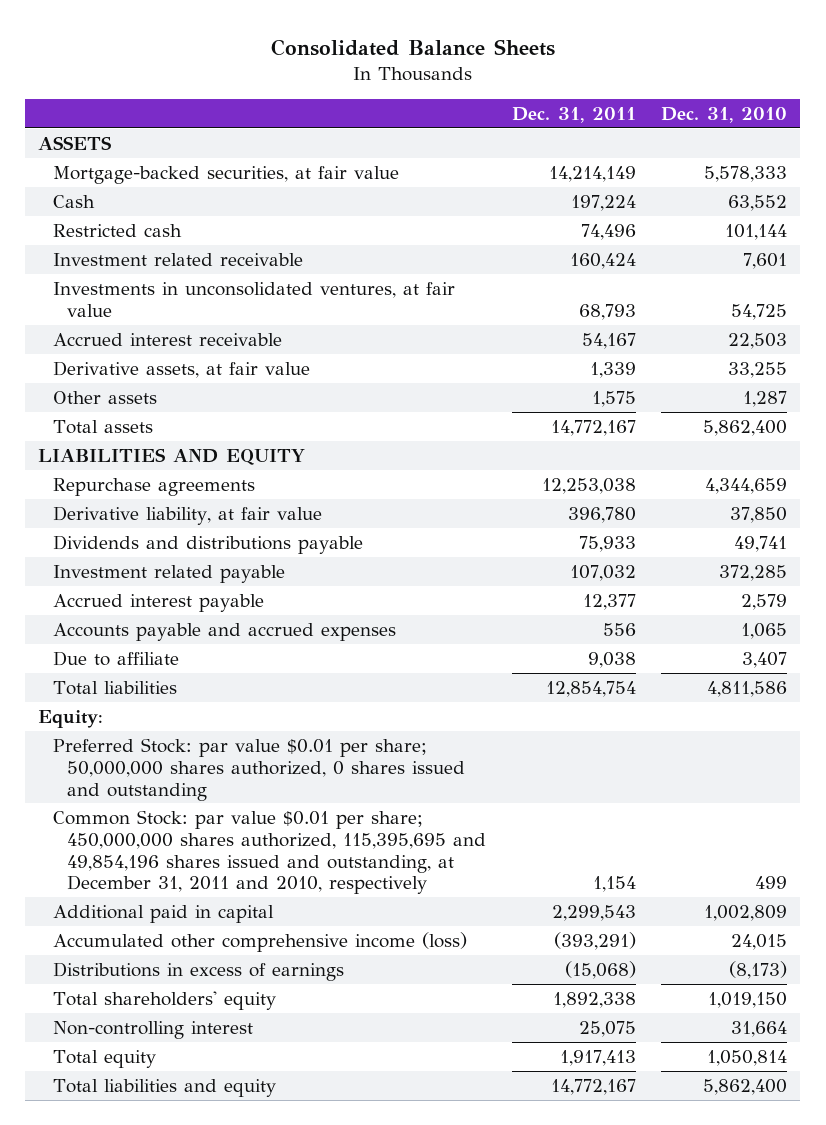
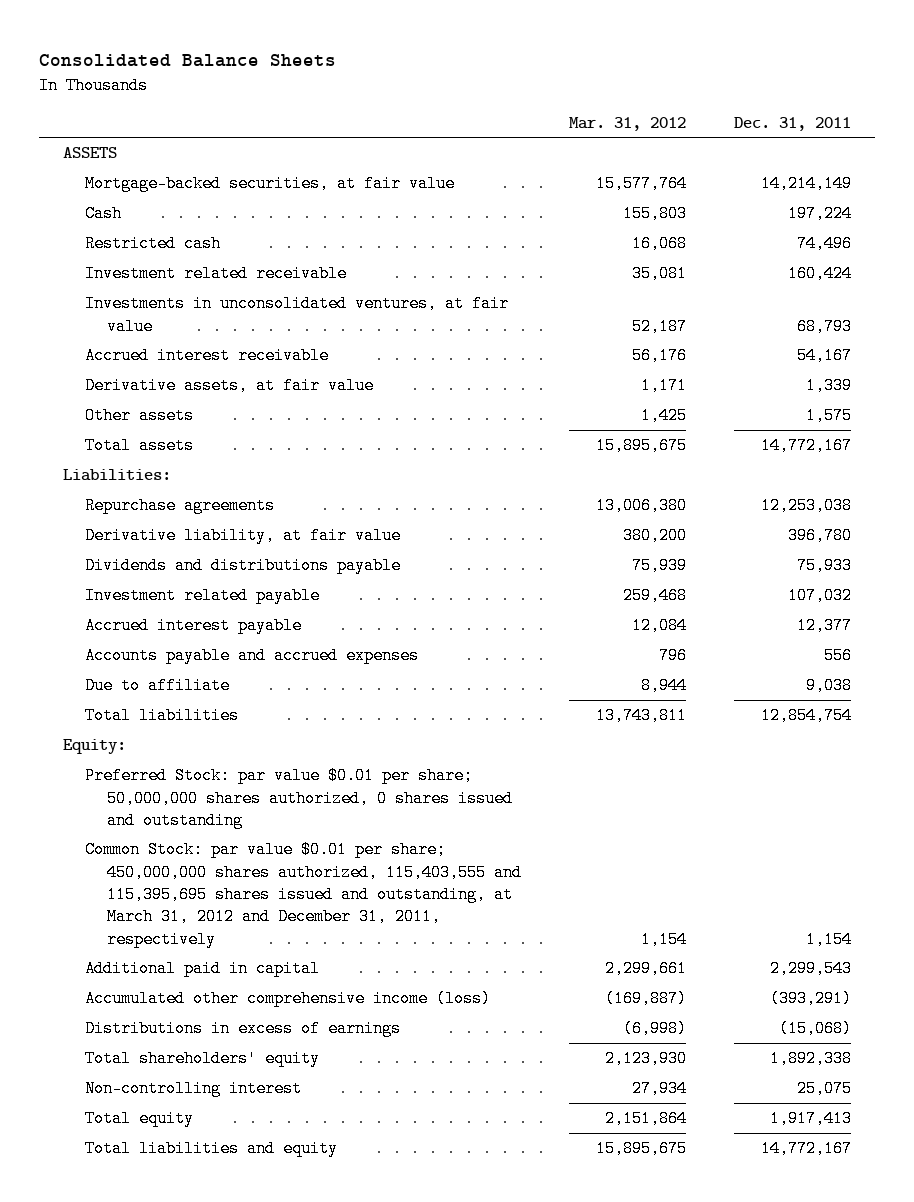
[661,106,788,123] Dec. 31, 2010 -> none
none -> [568,116,686,131] Mar. 31, 2012
[38,447,306,465] LIABILITIES AND EQUITY -> none
none -> [62,469,171,482] Liabilities:
[52,809,487,895] Common Stock: par value $0.01 per share; 450,000,000 shares authorized, 115,395,695 and 49,854,196 shares issued and outstanding, at December 31, 2011 and 2010, respectively -> [84,841,522,948] Common Stock: par value $0.01 per share; 450,000,000 shares authorized, 115,403,555 and 115,395,695 shares issued and outstanding, at March 31, 2012 and December 31, 2011, respectively

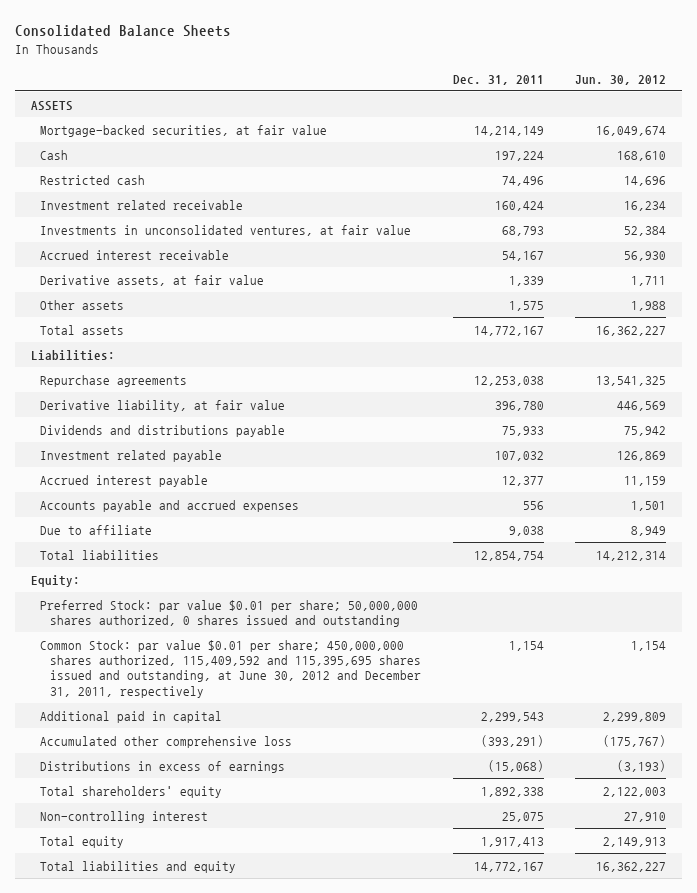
[568,116,686,131] Mar. 31, 2012 -> none
none -> [575,74,667,85] Jun. 30, 2012
[84,841,522,948] Common Stock: par value $0.01 per share; 450,000,000 shares authorized, 115,403,555 and 115,395,695 shares issued and outstanding, at March 31, 2012 and December 31, 2011, respectively -> [40,639,422,698] Common Stock: par value $0.01 per share; 450,000,000 shares authorized, 115,409,592 and 115,395,695 shares issued and outstanding, at June 30, 2012 and December 31, 2011, respectively
[84,990,491,1008] Accumulated other comprehensive income (loss) -> [40,735,293,748] Accumulated other comprehensive loss

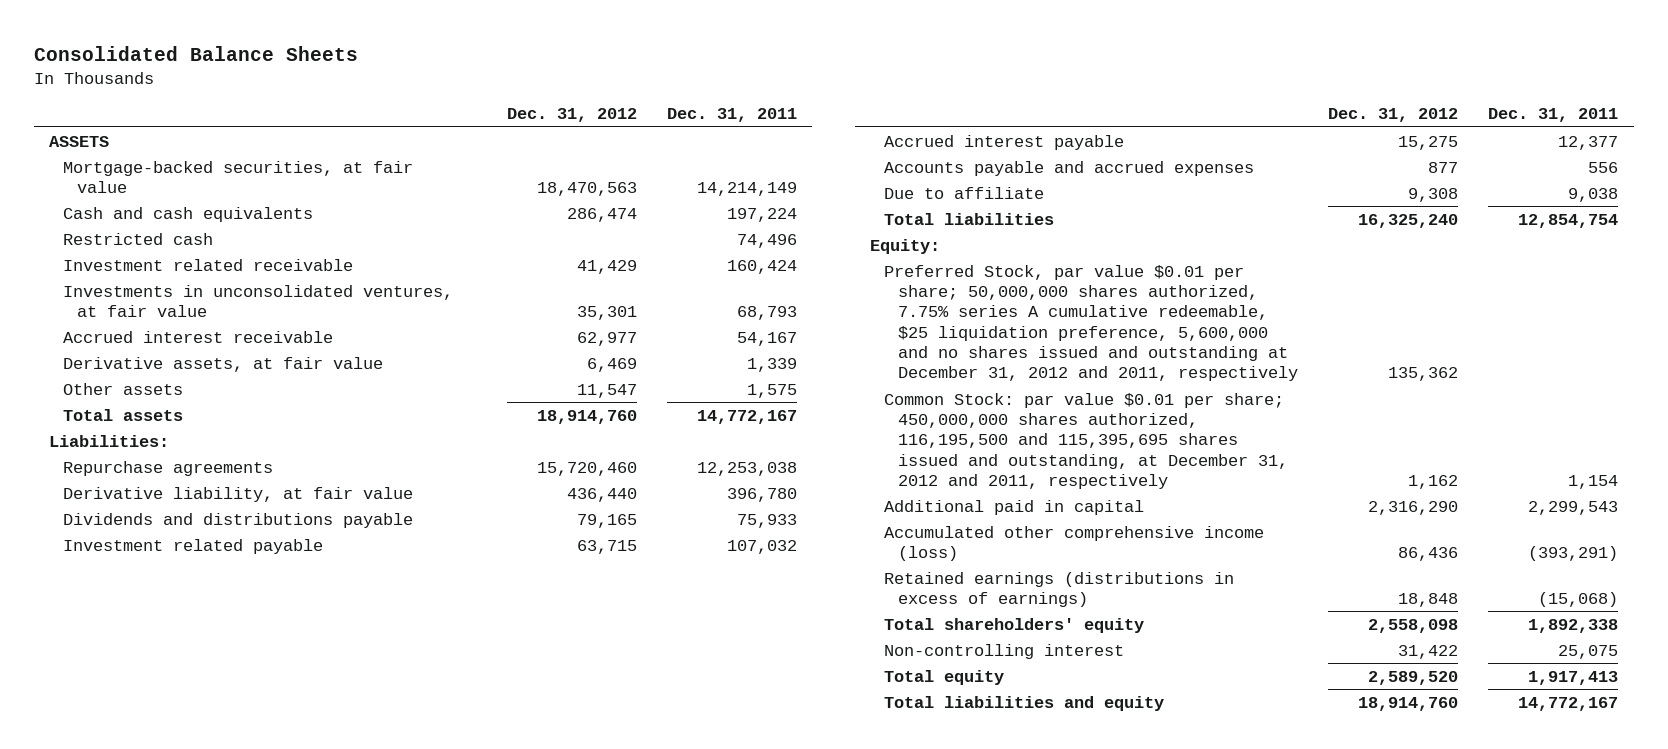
[575,74,667,85] Jun. 30, 2012 -> none
none -> [507,108,638,123] Dec. 31, 2012
[40,149,69,160] Cash -> [63,206,314,222] Cash and cash equivalents
[40,599,419,628] Preferred Stock: par value $0.01 per share; 50,000,000 shares authorized, 0 shares issued and outstanding -> [884,264,1299,382] Preferred Stock, par value $0.01 per share; 50,000,000 shares authorized, 7.75% series A cumulative redeemable, $25 liquidation preference, 5,600,000 and no shares issued and outstanding at December 31, 2012 and 2011, respectively
[40,639,422,698] Common Stock: par value $0.01 per share; 450,000,000 shares authorized, 115,409,592 and 115,395,695 shares issued and outstanding, at June 30, 2012 and December 31, 2011, respectively -> [884,392,1289,489] Common Stock: par value $0.01 per share; 450,000,000 shares authorized, 116,195,500 and 115,395,695 shares issued and outstanding, at December 31, 2012 and 2011, respectively
[40,735,293,748] Accumulated other comprehensive loss -> [884,525,1265,561] Accumulated other comprehensive income (loss)
[40,760,286,773] Distributions in excess of earnings -> [884,571,1235,607] Retained earnings (distributions in excess of earnings)

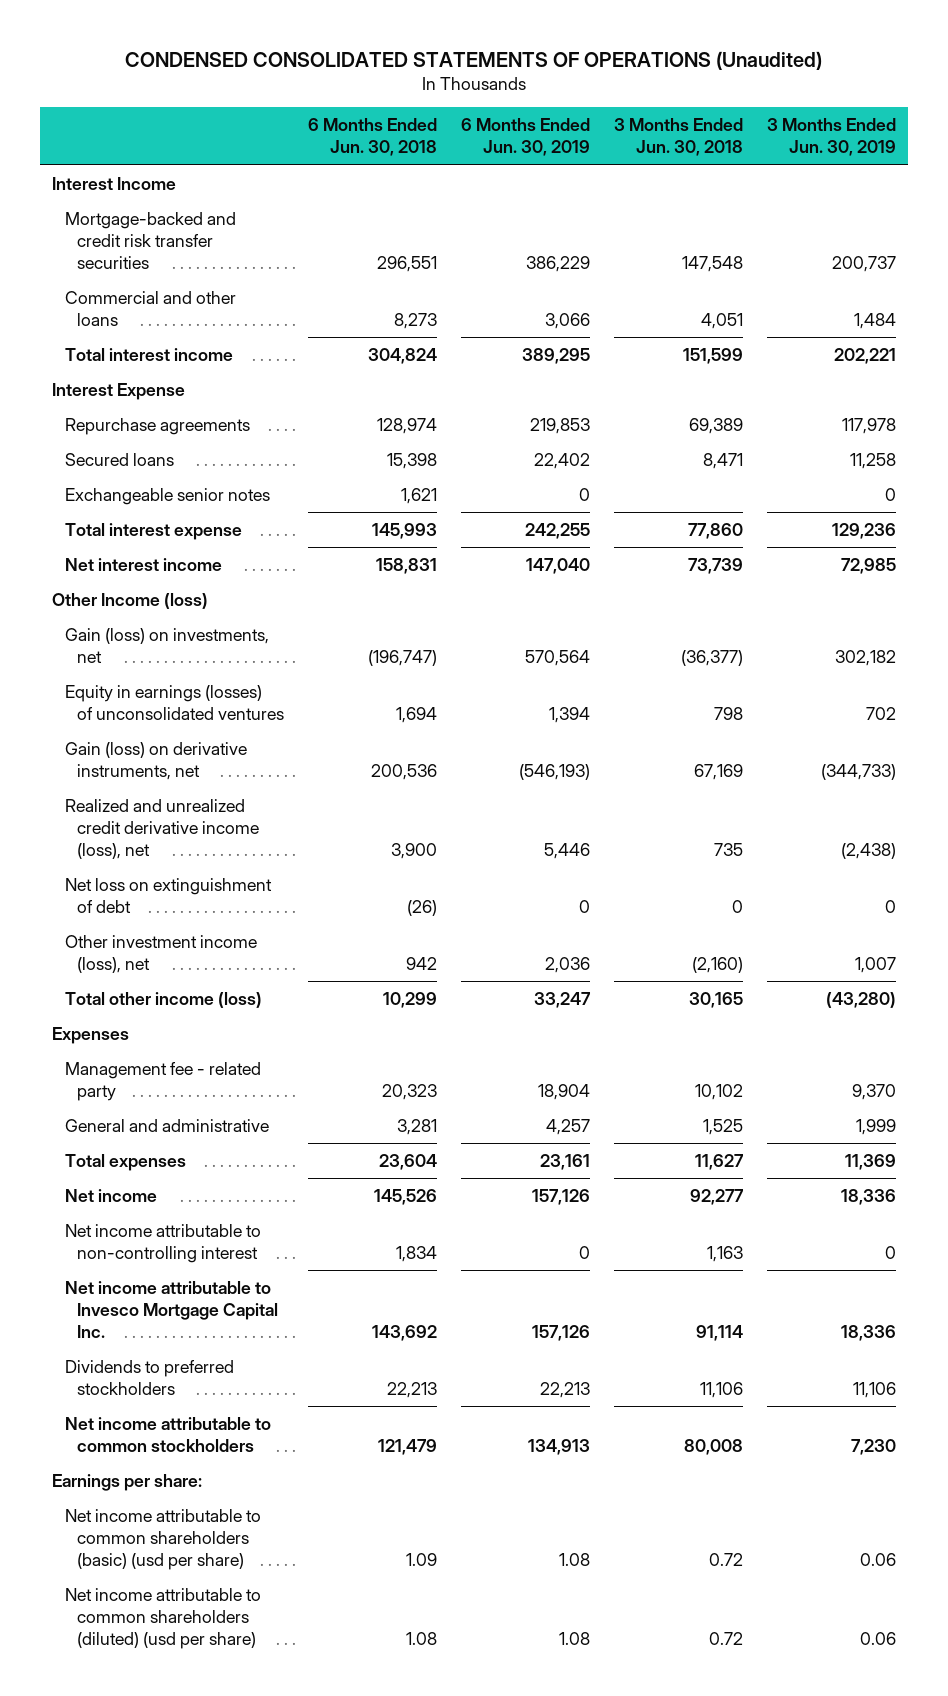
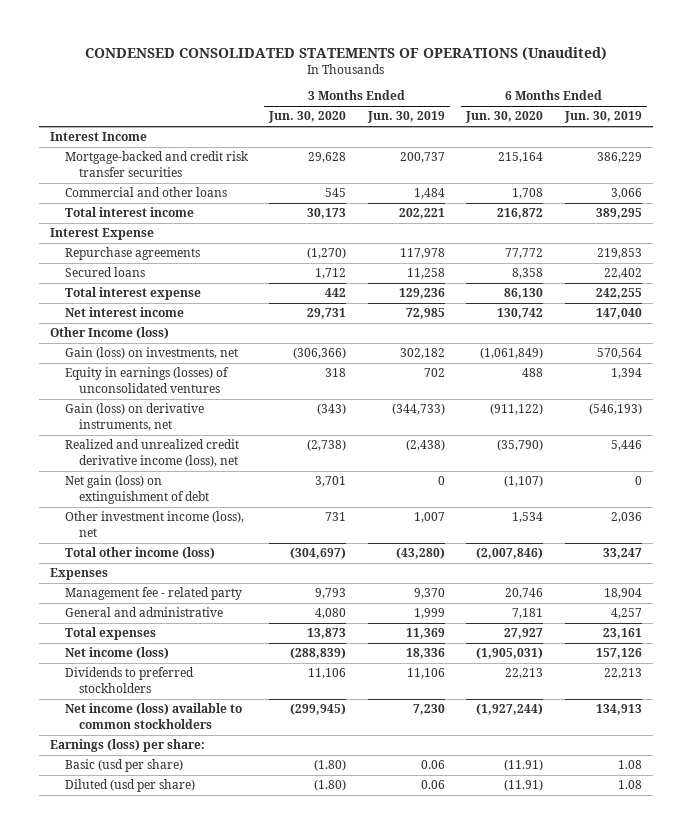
[308,118,438,157] 6 Months Ended Jun. 30, 2018 -> none
[614,118,744,157] 3 Months Ended Jun. 30, 2018 -> none
none -> [268,111,347,124] Jun. 30, 2020
none -> [465,111,544,124] Jun. 30, 2020
[64,487,270,505] Exchangeable senior notes -> none
[64,877,272,913] Net loss on extinguishment of debt -> [64,475,210,504] Net gain (loss) on extinguishment of debt
[64,1188,157,1202] Net income -> none
[64,1223,261,1263] Net income attributable to non-controlling interest -> none
[64,1280,279,1338] Net income attributable to Invesco Mortgage Capital Inc. -> [64,647,169,660] Net income (loss)
[64,1416,271,1452] Net income attributable to common stockholders -> [64,703,242,729] Net income (loss) available to common stockholders
[51,1473,202,1491] Earnings per share: -> [49,739,205,753] Earnings (loss) per share:
[64,1508,261,1570] Net income attributable to common shareholders (basic) (usd per share) -> [64,759,183,773] Basic (usd per share)
[64,1587,261,1649] Net income attributable to common shareholders (diluted) (usd per share) -> [64,779,195,793] Diluted (usd per share)

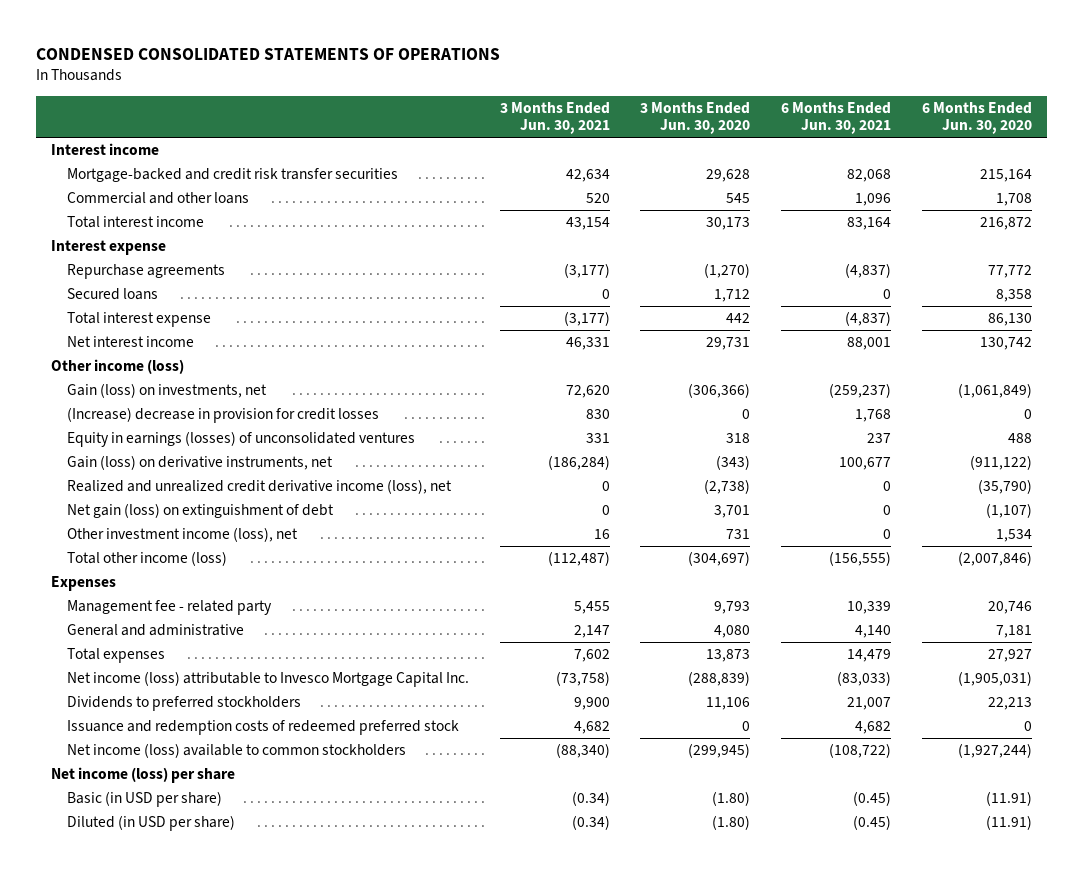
[84,46,607,60] CONDENSED CONSOLIDATED STATEMENTS OF OPERATIONS (Unaudited) -> [35,47,500,60] CONDENSED CONSOLIDATED STATEMENTS OF OPERATIONS
[366,111,445,124] Jun. 30, 2019 -> none
[563,111,642,124] Jun. 30, 2019 -> none
none -> [499,101,610,135] 3 Months Ended Jun. 30, 2021
none -> [780,101,891,135] 6 Months Ended Jun. 30, 2021
[49,132,147,142] Interest Income -> [51,142,160,155] Interest income
[49,228,154,241] Interest Expense -> [51,239,167,255] Interest expense
[49,327,169,340] Other Income (loss) -> [51,358,185,374] Other income (loss)
none -> [67,406,380,423] (Increase) decrease in provision for credit losses
[64,647,169,660] Net income (loss) -> [67,670,470,687] Net income (loss) attributable to Invesco Mortgage Capital Inc.
none -> [67,719,460,735] Issuance and redemption costs of redeemed preferred stock
[49,739,205,753] Earnings (loss) per share: -> [51,766,236,783] Net income (loss) per share
[64,759,183,773] Basic (usd per share) -> [67,790,223,807] Basic (in USD per share)
[64,779,195,793] Diluted (usd per share) -> [67,814,236,831] Diluted (in USD per share)

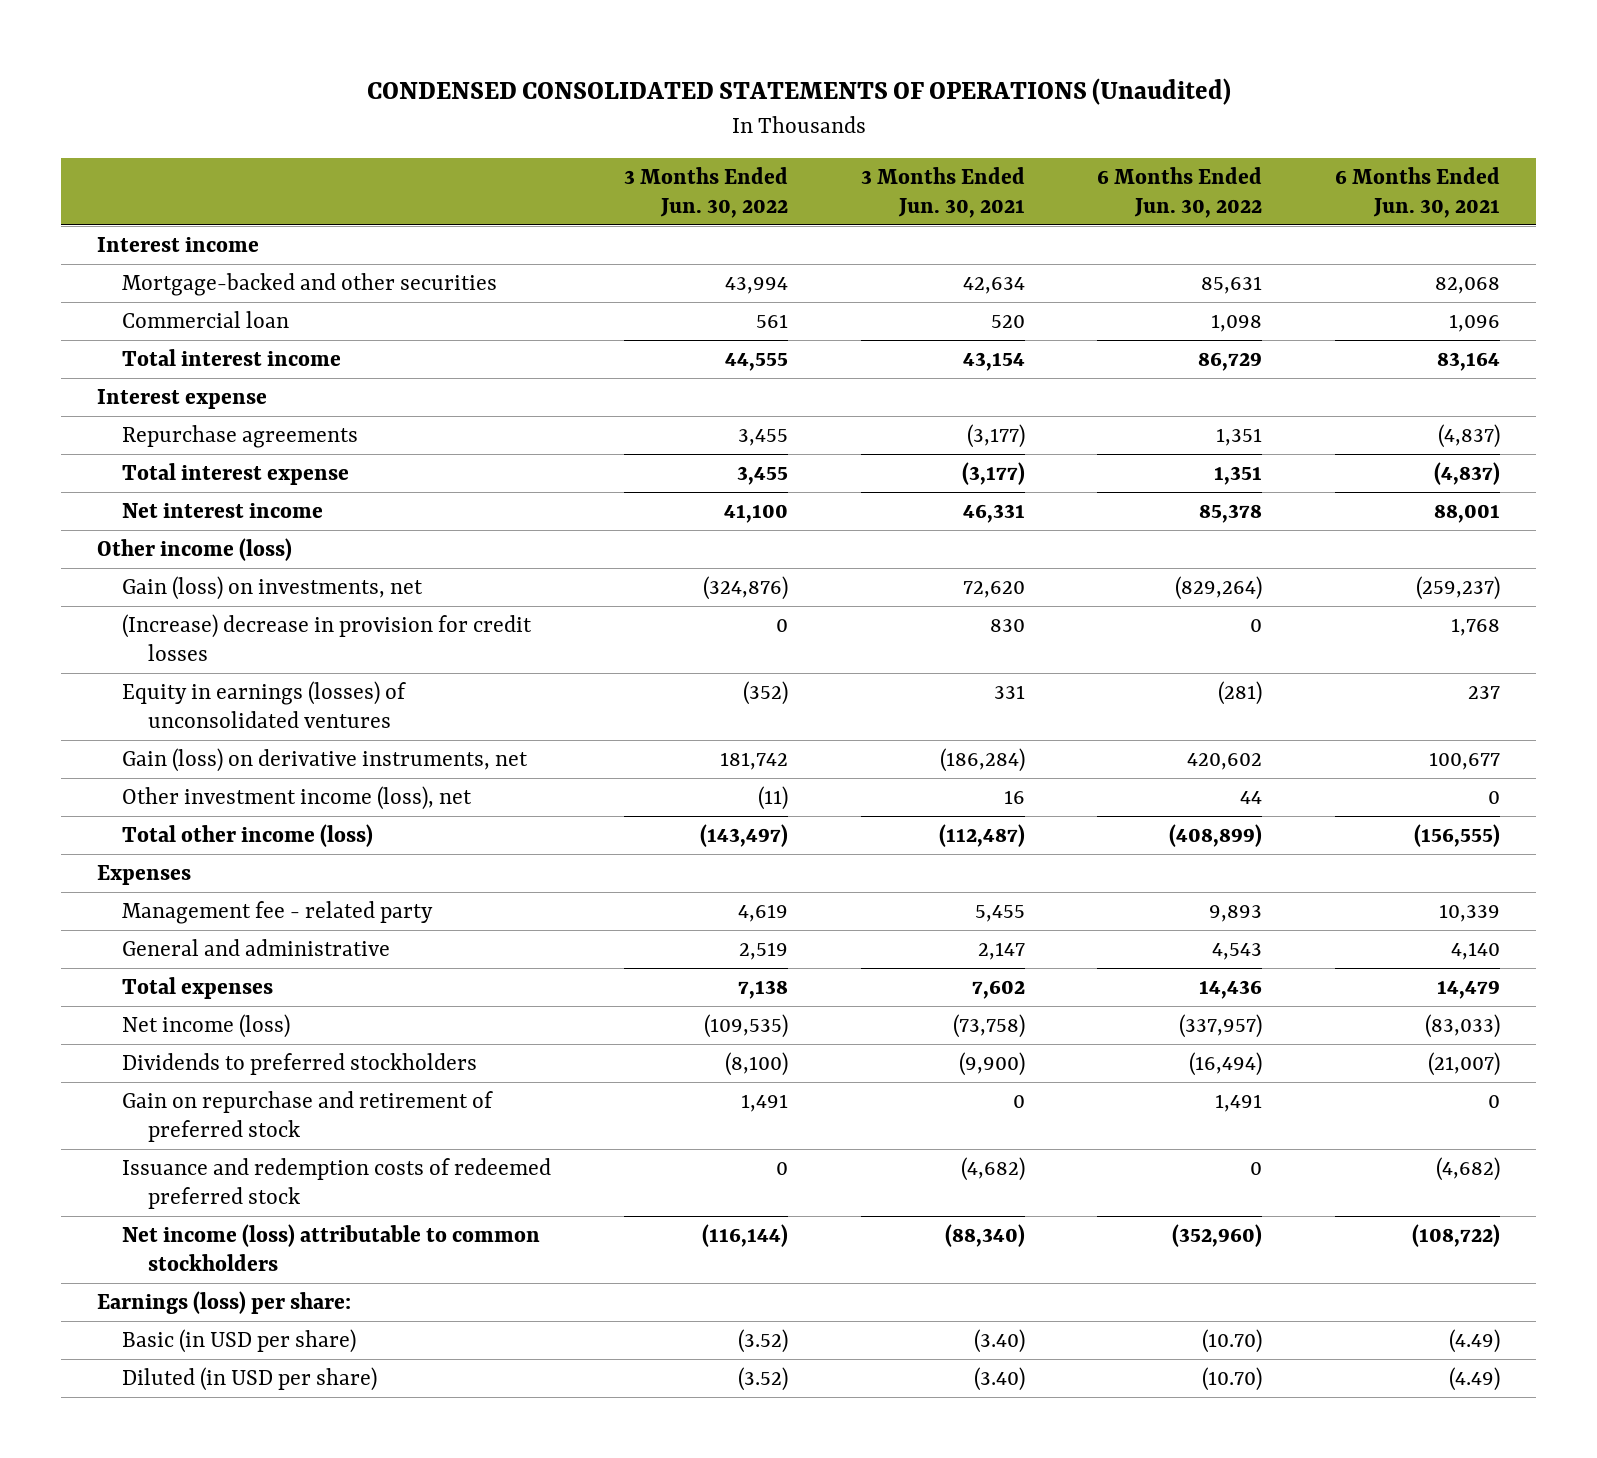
[35,47,500,60] CONDENSED CONSOLIDATED STATEMENTS OF OPERATIONS -> [366,78,1231,106] CONDENSED CONSOLIDATED STATEMENTS OF OPERATIONS (Unaudited)
[640,101,751,135] 3 Months Ended Jun. 30, 2020 -> none
[921,101,1032,135] 6 Months Ended Jun. 30, 2020 -> none
none -> [624,166,789,219] 3 Months Ended Jun. 30, 2022
none -> [1097,166,1263,219] 6 Months Ended Jun. 30, 2022
[67,167,399,182] Mortgage-backed and credit risk transfer securities -> [122,273,498,297] Mortgage-backed and other securities
[67,191,250,204] Commercial and other loans -> [122,311,290,329] Commercial loan
[67,287,159,300] Secured loans -> none
[67,478,453,494] Realized and unrealized credit derivative income (loss), net -> none
[67,502,335,518] Net gain (loss) on extinguishment of debt -> none
[67,670,470,687] Net income (loss) attributable to Invesco Mortgage Capital Inc. -> [122,1014,291,1039] Net income (loss)
[573,696,610,710] 9,900 -> [958,1052,1025,1077] (9,900)
[846,696,891,710] 21,007 -> [1427,1052,1500,1077] (21,007)
none -> [122,1091,494,1143] Gain on repurchase and retirement of preferred stock
[573,720,610,734] 4,682 -> [960,1157,1025,1182] (4,682)
[854,720,891,734] 4,682 -> [1435,1157,1500,1182] (4,682)
[67,742,407,758] Net income (loss) available to common stockholders -> [122,1224,541,1272] Net income (loss) attributable to common stockholders
[51,766,236,783] Net income (loss) per share -> [97,1291,352,1315] Earnings (loss) per share:
[571,790,610,806] (0.34) -> [973,1329,1025,1354] (3.40)
[852,790,891,806] (0.45) -> [1448,1329,1500,1354] (4.49)
[571,814,610,830] (0.34) -> [973,1367,1025,1392] (3.40)
[852,814,891,830] (0.45) -> [1448,1367,1500,1392] (4.49)

